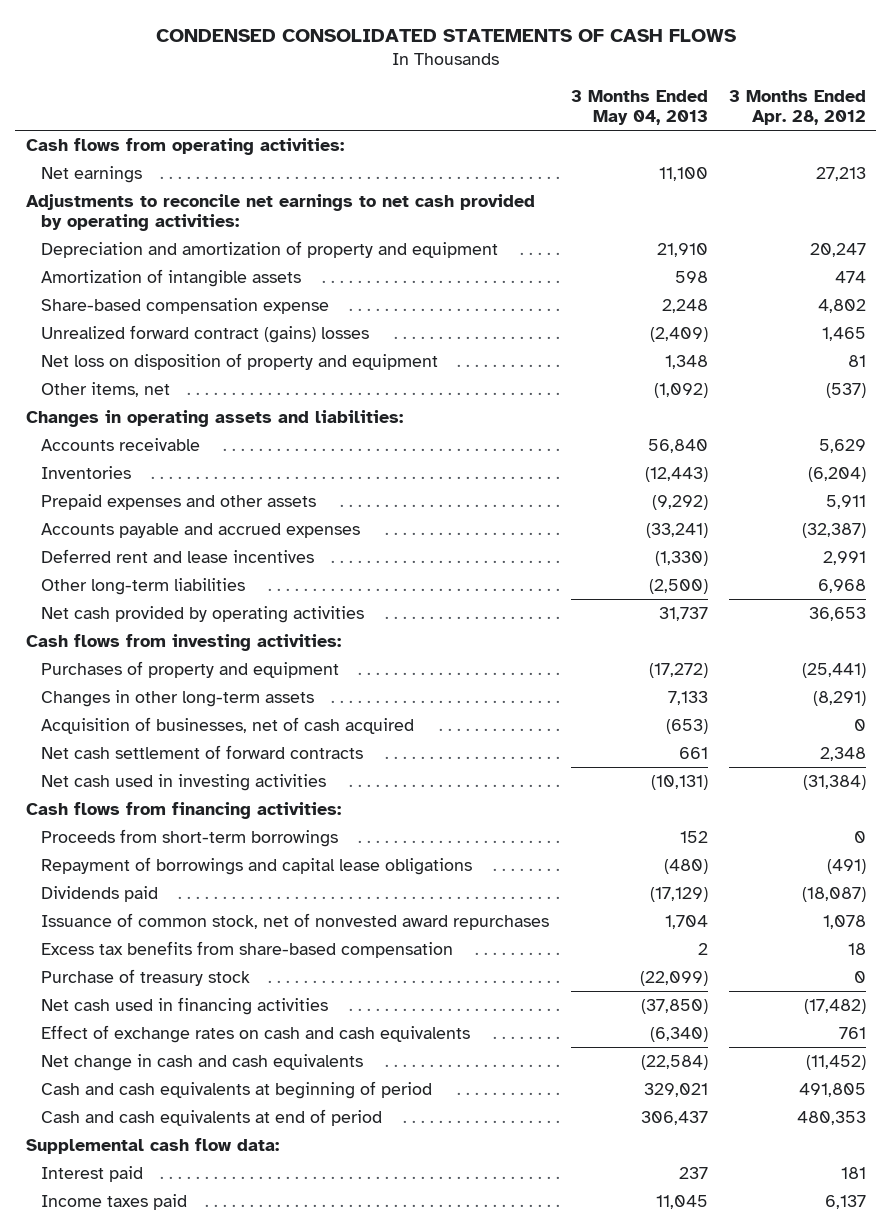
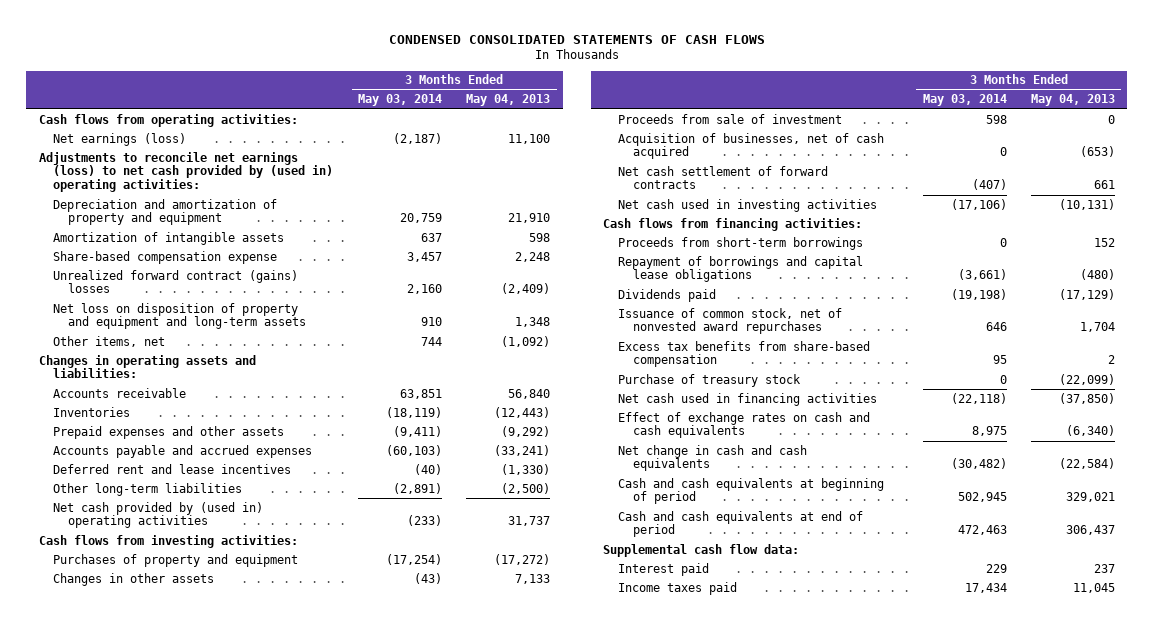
[728,90,866,126] 3 Months Ended Apr. 28, 2012 -> none
none -> [357,94,442,107] May 03, 2014
[41,165,143,183] Net earnings -> [53,132,187,146] Net earnings (loss)
[25,193,535,231] Adjustments to reconcile net earnings to net cash provided by operating activities: -> [38,151,334,193] Adjustments to reconcile net earnings (loss) to net cash provided by (used in) operating activities:
[41,352,439,370] Net loss on disposition of property and equipment -> [53,302,307,330] Net loss on disposition of property and equipment and long-term assets
[41,605,365,623] Net cash provided by operating activities -> [53,501,264,529] Net cash provided by (used in) operating activities
[41,689,315,707] Changes in other long-term assets -> [53,572,215,586] Changes in other assets
none -> [618,113,843,124] Proceeds from sale of investment

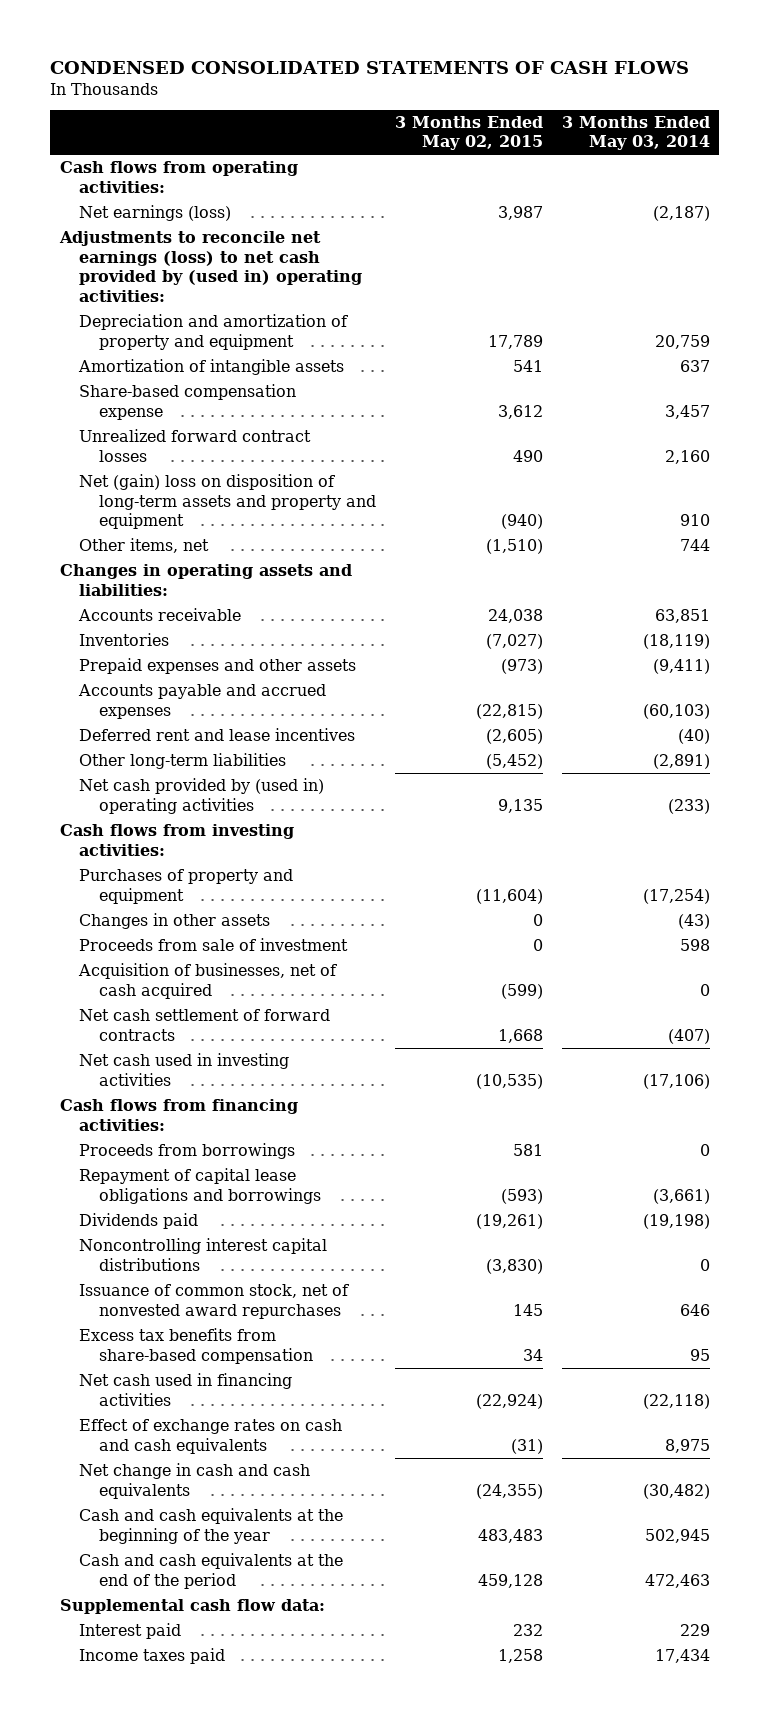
[466,94,551,107] May 04, 2013 -> none
none -> [394,115,543,151] 3 Months Ended May 02, 2015
[53,269,299,294] Unrealized forward contract (gains) losses -> [79,429,312,462] Unrealized forward contract losses
[53,302,307,330] Net loss on disposition of property and equipment and long-term assets -> [79,474,376,530] Net (gain) loss on disposition of long-term assets and property and equipment
[618,236,864,250] Proceeds from short-term borrowings -> [79,1143,296,1160] Proceeds from borrowings
[618,255,864,283] Repayment of borrowings and capital lease obligations -> [79,1168,321,1204] Repayment of capital lease obligations and borrowings
none -> [79,1238,328,1271] Noncontrolling interest capital distributions
[618,373,802,387] Purchase of treasury stock -> none
[618,477,885,505] Cash and cash equivalents at beginning of period -> [79,1508,344,1544] Cash and cash equivalents at the beginning of the year
[618,510,864,538] Cash and cash equivalents at end of period -> [79,1553,344,1589] Cash and cash equivalents at the end of the period

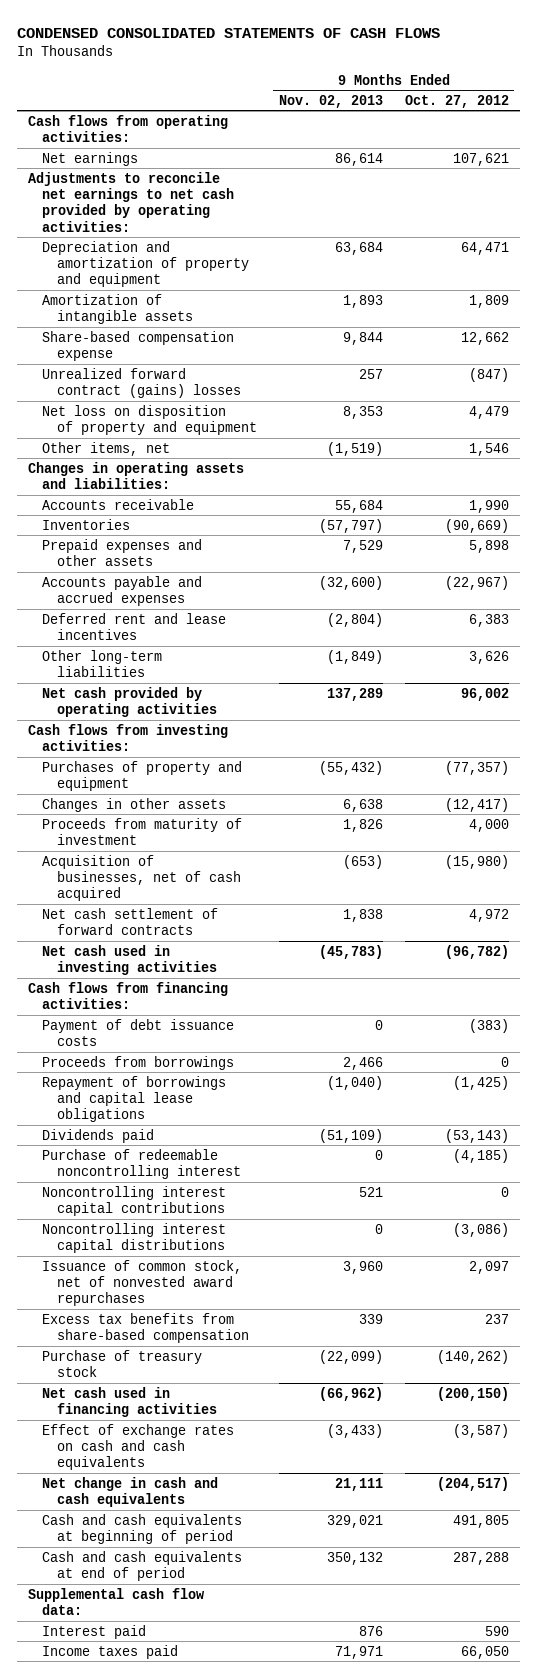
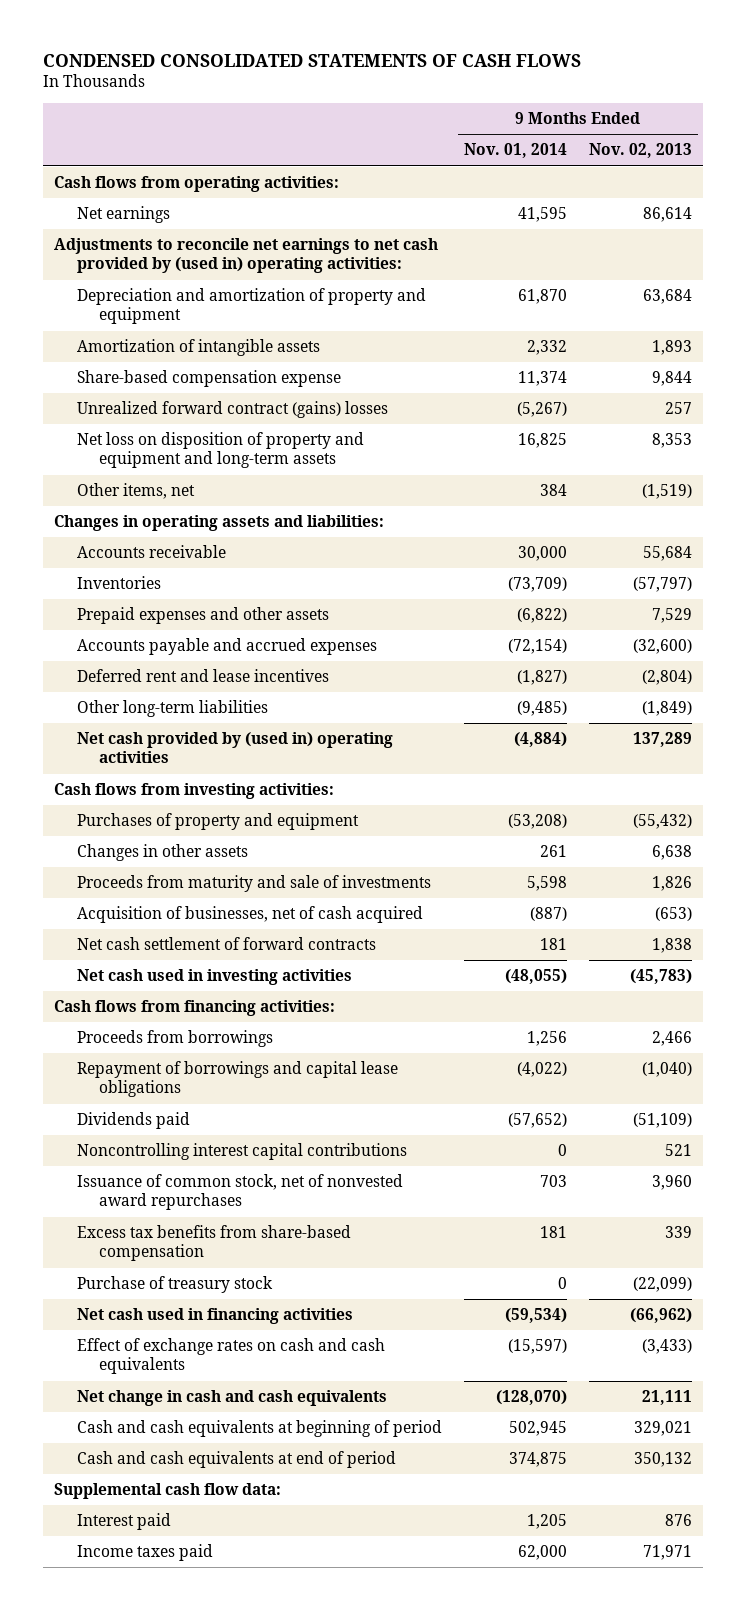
[404,94,509,108] Oct. 27, 2012 -> none
none -> [463,143,567,159] Nov. 01, 2014
[27,171,235,232] Adjustments to reconcile net earnings to net cash provided by operating activities: -> [54,238,439,274] Adjustments to reconcile net earnings to net cash provided by (used in) operating activities:
[42,404,257,435] Net loss on disposition of property and equipment -> [76,432,364,469] Net loss on disposition of property and equipment and long-term assets
[42,686,217,717] Net cash provided by operating activities -> [76,732,393,764] Net cash provided by (used in) operating activities
[42,817,243,845] Proceeds from maturity of investment -> [76,875,431,893] Proceeds from maturity and sale of investments
[42,1018,235,1046] Payment of debt issuance costs -> none
[42,1148,241,1179] Purchase of redeemable noncontrolling interest -> none
[42,1222,227,1253] Noncontrolling interest capital distributions -> none

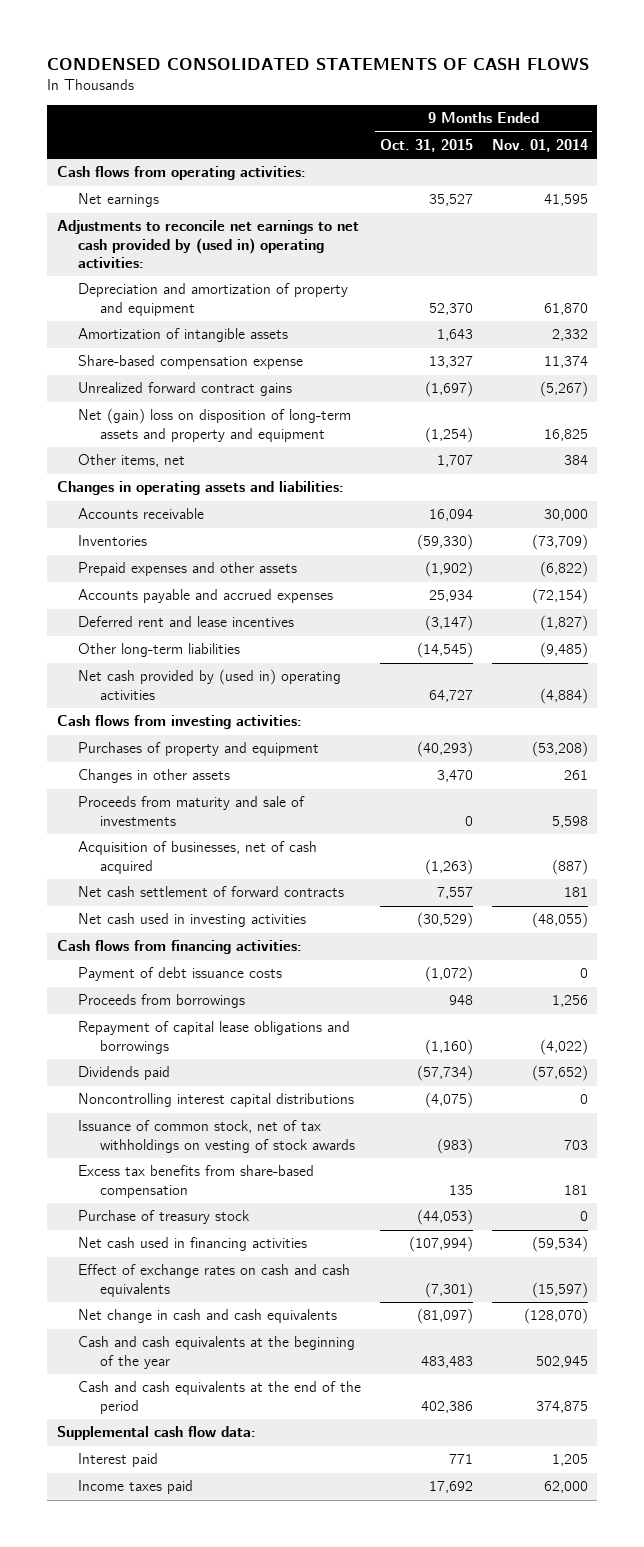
[589,143,693,159] Nov. 02, 2013 -> none
none -> [380,138,474,152] Oct. 31, 2015
[76,401,388,419] Unrealized forward contract (gains) losses -> [78,382,293,397] Unrealized forward contract gains
[76,432,364,469] Net loss on disposition of property and equipment and long-term assets -> [78,408,352,442] Net (gain) loss on disposition of long-term assets and property and equipment
none -> [78,967,283,982] Payment of debt issuance costs
[76,1061,398,1098] Repayment of borrowings and capital lease obligations -> [78,1021,351,1054] Repayment of capital lease obligations and borrowings
[76,1143,407,1161] Noncontrolling interest capital contributions -> [78,1093,355,1108] Noncontrolling interest capital distributions
[76,1174,403,1211] Issuance of common stock, net of nonvested award repurchases -> [78,1120,356,1153] Issuance of common stock, net of tax withholdings on vesting of stock awards
[76,1420,442,1438] Cash and cash equivalents at beginning of period -> [78,1336,356,1369] Cash and cash equivalents at the beginning of the year
[76,1451,396,1469] Cash and cash equivalents at end of period -> [78,1381,362,1414] Cash and cash equivalents at the end of the period

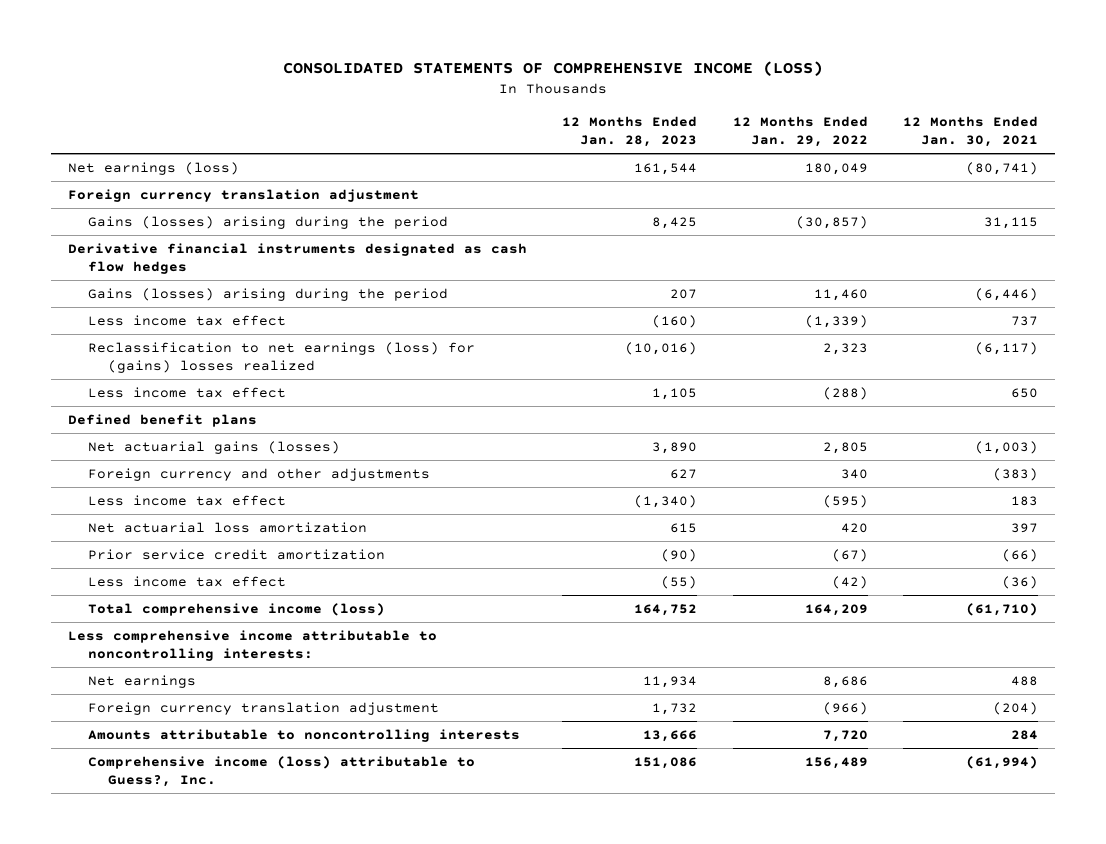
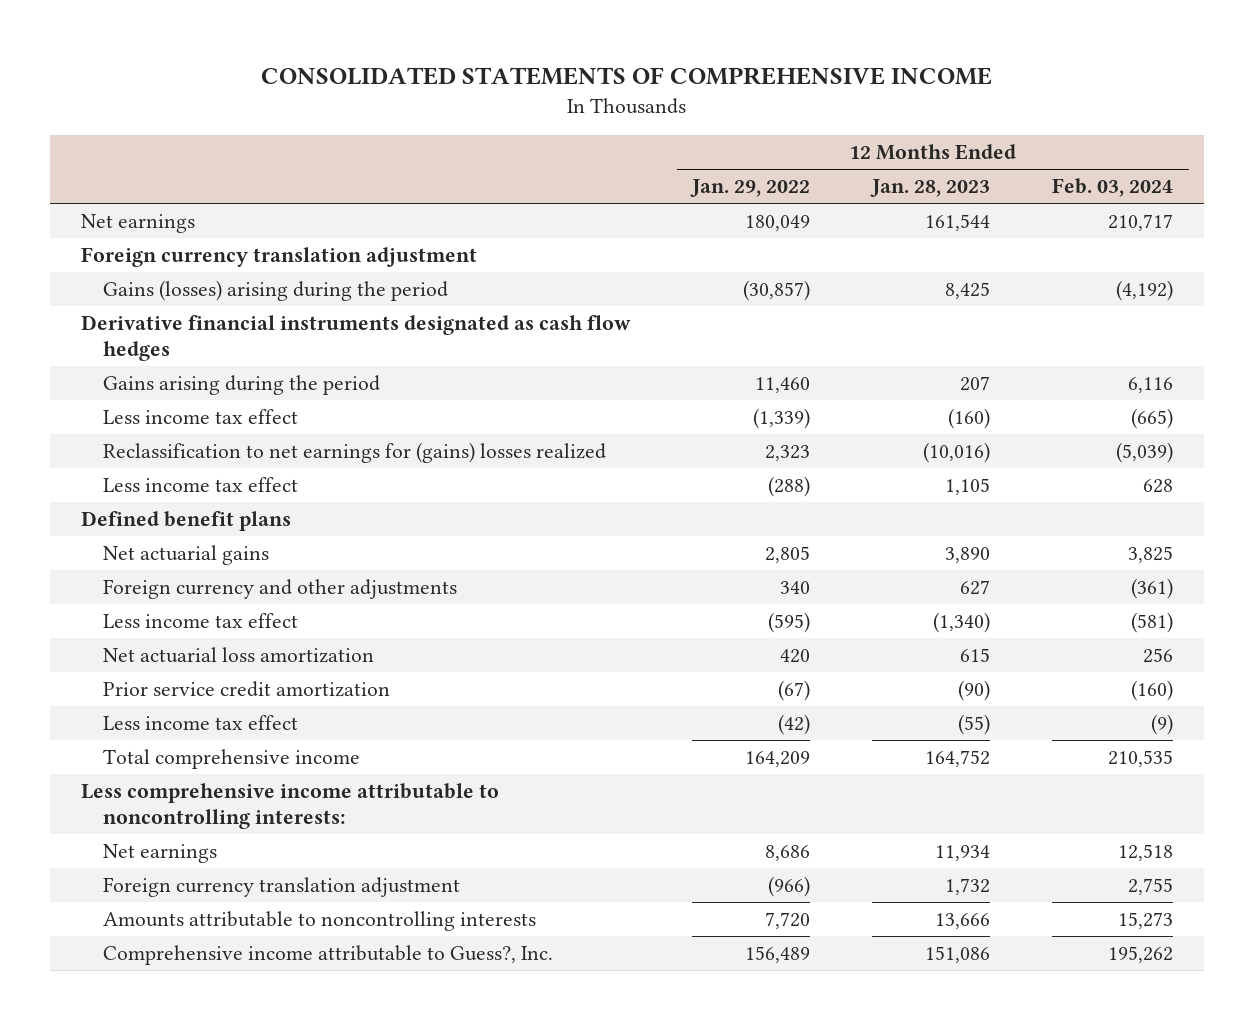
[283,61,824,77] CONSOLIDATED STATEMENTS OF COMPREHENSIVE INCOME (LOSS) -> [260,66,992,85] CONSOLIDATED STATEMENTS OF COMPREHENSIVE INCOME
[902,115,1038,147] 12 Months Ended Jan. 30, 2021 -> none
none -> [1052,178,1174,198] Feb. 03, 2024
[68,161,240,175] Net earnings (loss) -> [80,214,195,234] Net earnings
[88,287,449,301] Gains (losses) arising during the period -> [103,375,381,396] Gains arising during the period
[88,341,476,374] Reclassification to net earnings (loss) for (gains) losses realized -> [103,442,607,464] Reclassification to net earnings for (gains) losses realized
[88,440,341,454] Net actuarial gains (losses) -> [103,545,270,566] Net actuarial gains
[88,602,386,616] Total comprehensive income (loss) -> [103,749,361,770] Total comprehensive income
[88,755,476,788] Comprehensive income (loss) attributable to Guess?, Inc. -> [103,945,554,966] Comprehensive income attributable to Guess?, Inc.

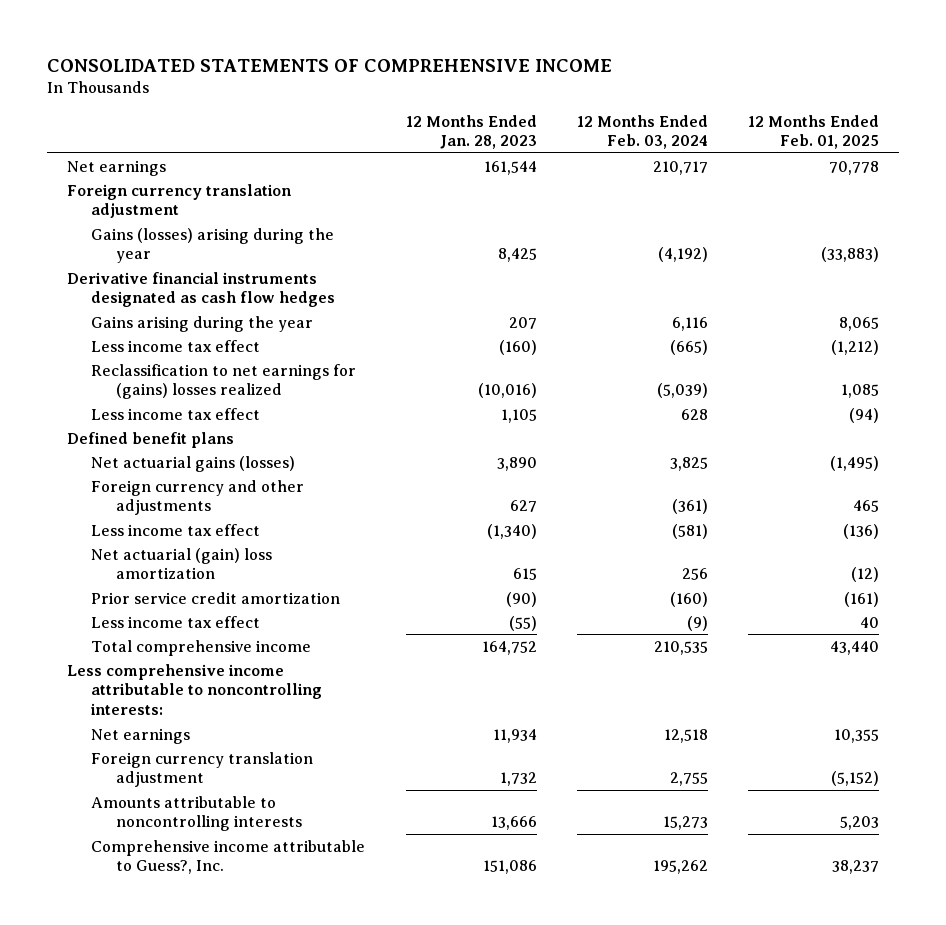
[690,179,811,198] Jan. 29, 2022 -> none
none -> [747,114,879,150] 12 Months Ended Feb. 01, 2025
[103,280,449,302] Gains (losses) arising during the period -> [91,227,335,264] Gains (losses) arising during the year
[103,375,381,396] Gains arising during the period -> [91,315,314,332] Gains arising during the year
[103,545,270,566] Net actuarial gains -> [91,455,296,472] Net actuarial gains (losses)
[103,647,375,664] Net actuarial loss amortization -> [91,547,273,580] Net actuarial (gain) loss amortization

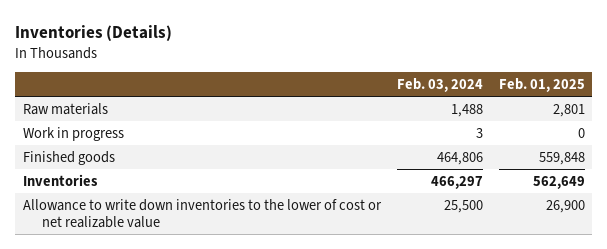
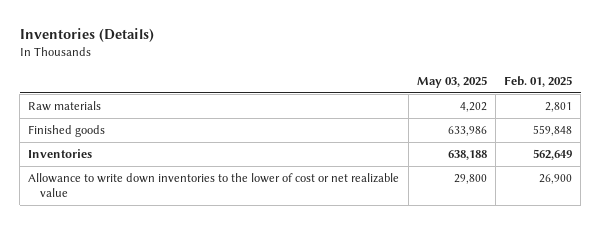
[396,78,483,93] Feb. 03, 2024 -> none
none -> [416,75,487,88] May 03, 2025
[22,126,124,141] Work in progress -> none

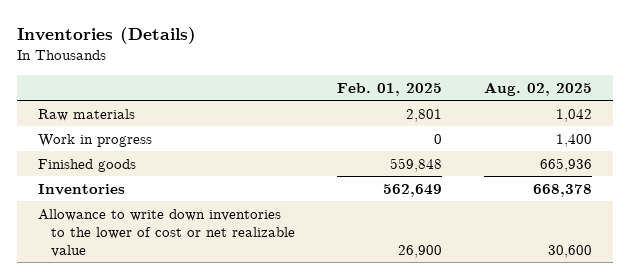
[416,75,487,88] May 03, 2025 -> none
none -> [483,81,592,96] Aug. 02, 2025
none -> [38,133,153,147] Work in progress

